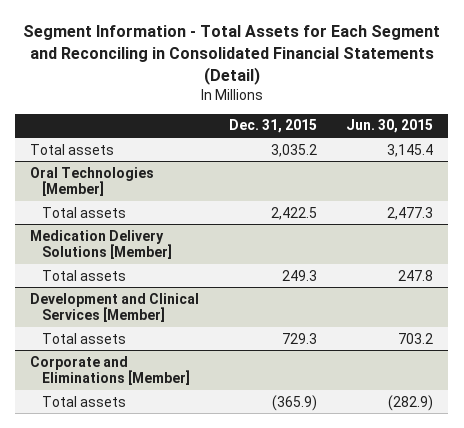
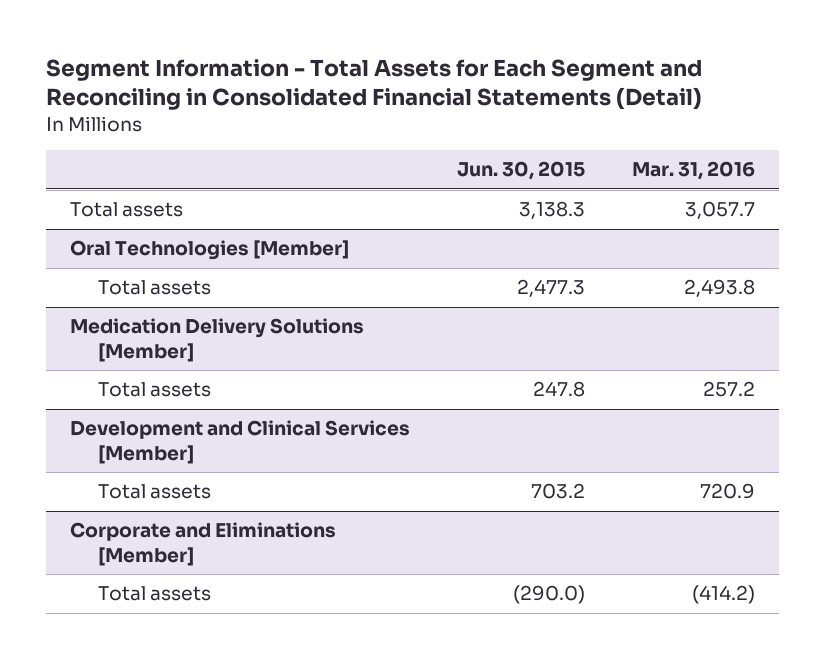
[228,119,317,134] Dec. 31, 2015 -> none
none -> [632,161,756,181] Mar. 31, 2016
[387,143,434,157] 3,145.4 -> [519,201,586,220] 3,138.3
[388,394,434,411] (282.9) -> [513,585,586,605] (290.0)

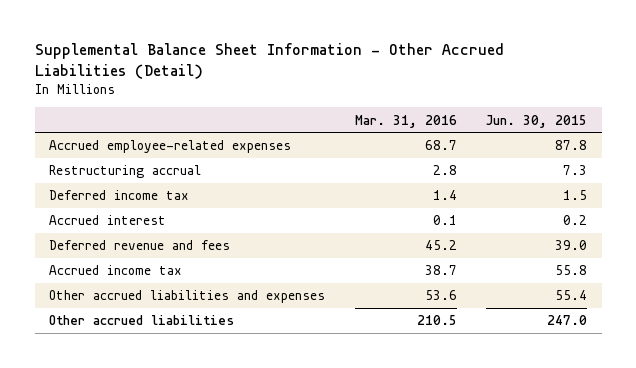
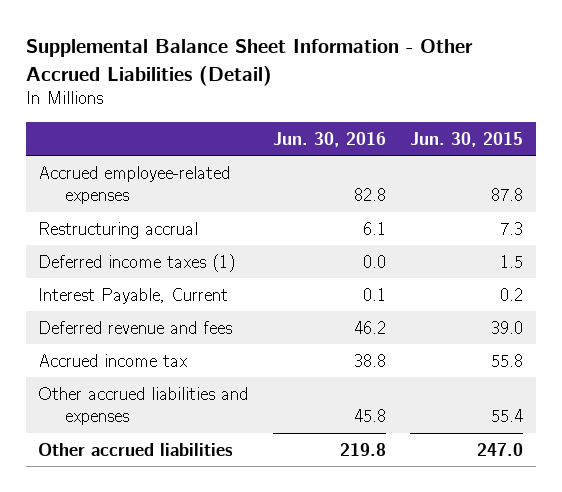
[354,114,457,128] Mar. 31, 2016 -> none
none -> [272,131,386,147] Jun. 30, 2016
[49,190,190,201] Deferred income tax -> [38,253,236,272] Deferred income taxes (1)
[49,215,167,226] Accrued interest -> [38,287,229,304] Interest Payable, Current

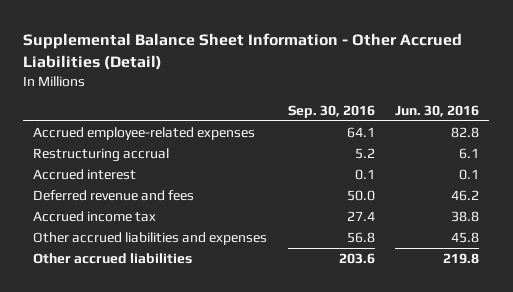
[410,131,524,147] Jun. 30, 2015 -> none
none -> [287,104,375,118] Sep. 30, 2016
[38,253,236,272] Deferred income taxes (1) -> none
[38,287,229,304] Interest Payable, Current -> [33,168,137,180] Accrued interest

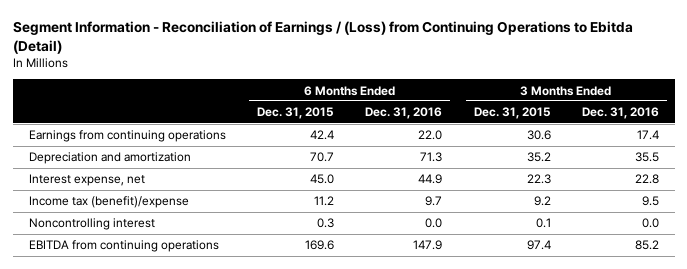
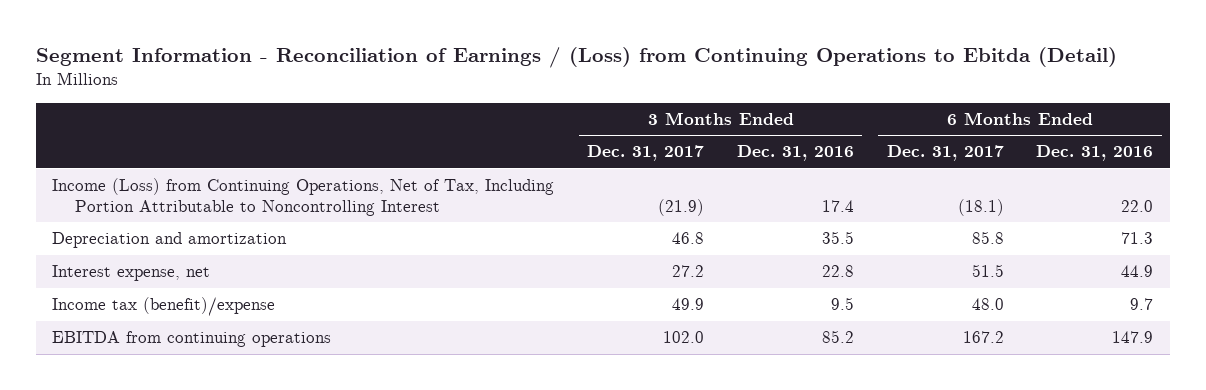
[256,107,334,120] Dec. 31, 2015 -> none
[473,107,551,120] Dec. 31, 2015 -> none
none -> [587,145,705,162] Dec. 31, 2017
none -> [886,145,1004,162] Dec. 31, 2017
[28,130,226,143] Earnings from continuing operations -> [52,178,555,216] Income (Loss) from Continuing Operations, Net of Tax, Including Portion Attributable to Noncontrolling Interest
[28,218,155,231] Noncontrolling interest -> none

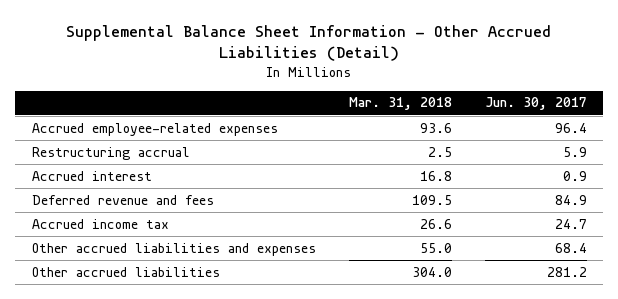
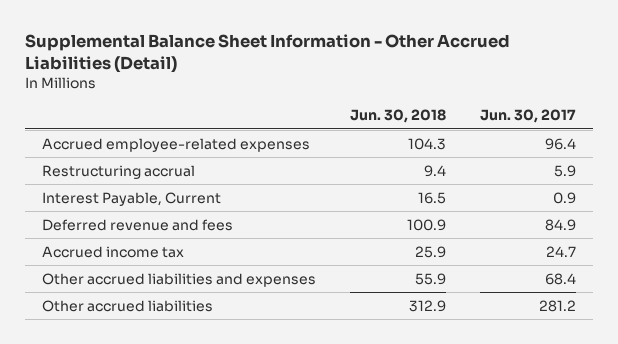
[348,97,452,111] Mar. 31, 2018 -> none
none -> [349,109,446,124] Jun. 30, 2018
[31,170,152,181] Accrued interest -> [41,191,221,206] Interest Payable, Current

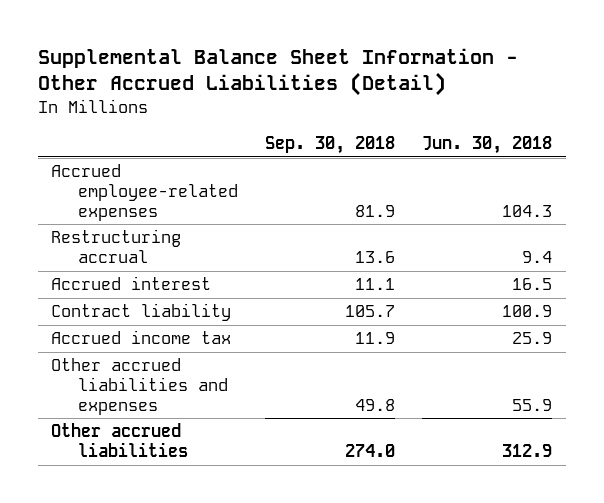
[479,109,576,124] Jun. 30, 2017 -> none
none -> [264,136,395,155] Sep. 30, 2018
[41,191,221,206] Interest Payable, Current -> [51,276,212,291] Accrued interest
[41,218,233,231] Deferred revenue and fees -> [51,303,232,322] Contract liability

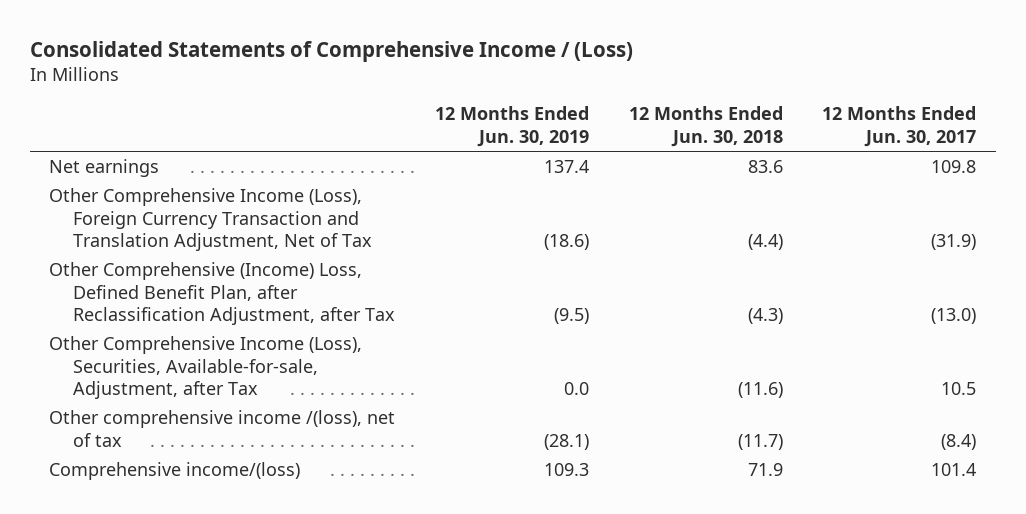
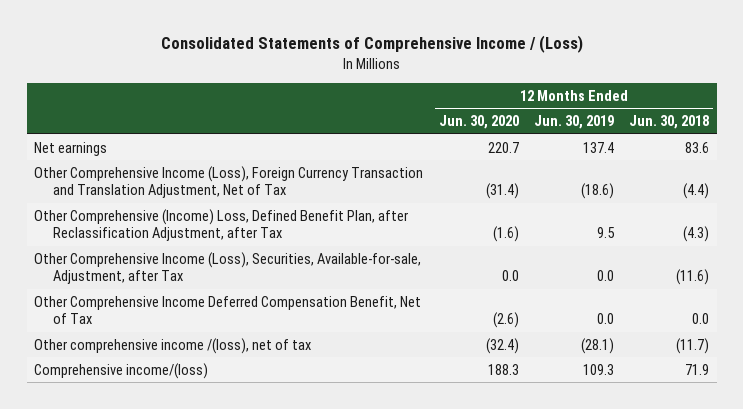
[822,106,977,147] 12 Months Ended Jun. 30, 2017 -> none
none -> [438,115,519,130] Jun. 30, 2020
[554,307,590,324] (9.5) -> [596,227,615,239] 9.5
none -> [34,295,422,325] Other Comprehensive Income Deferred Compensation Benefit, Net of Tax

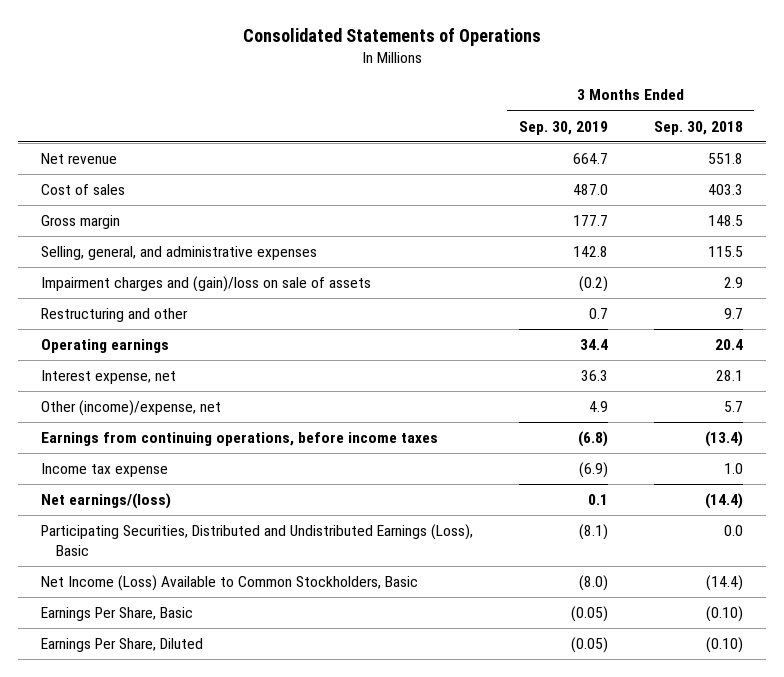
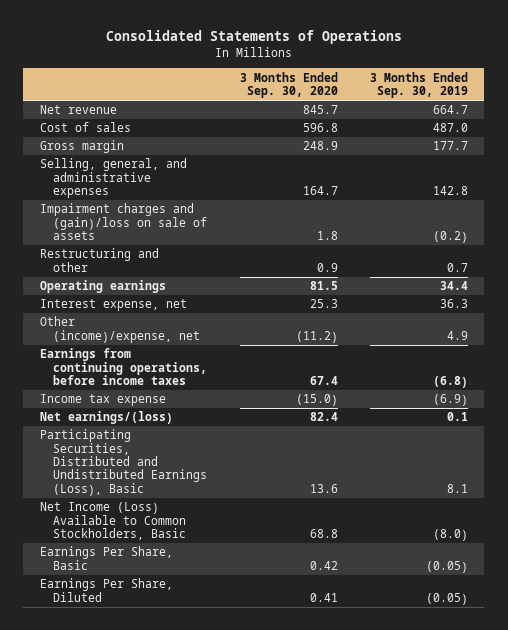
[653,120,743,135] Sep. 30, 2018 -> none
none -> [239,71,338,99] 3 Months Ended Sep. 30, 2020
[578,524,608,541] (8.1) -> [447,483,469,493] 8.1

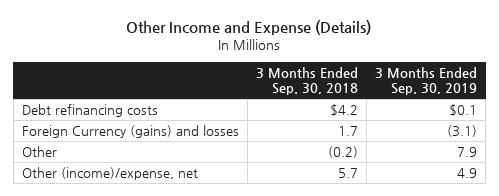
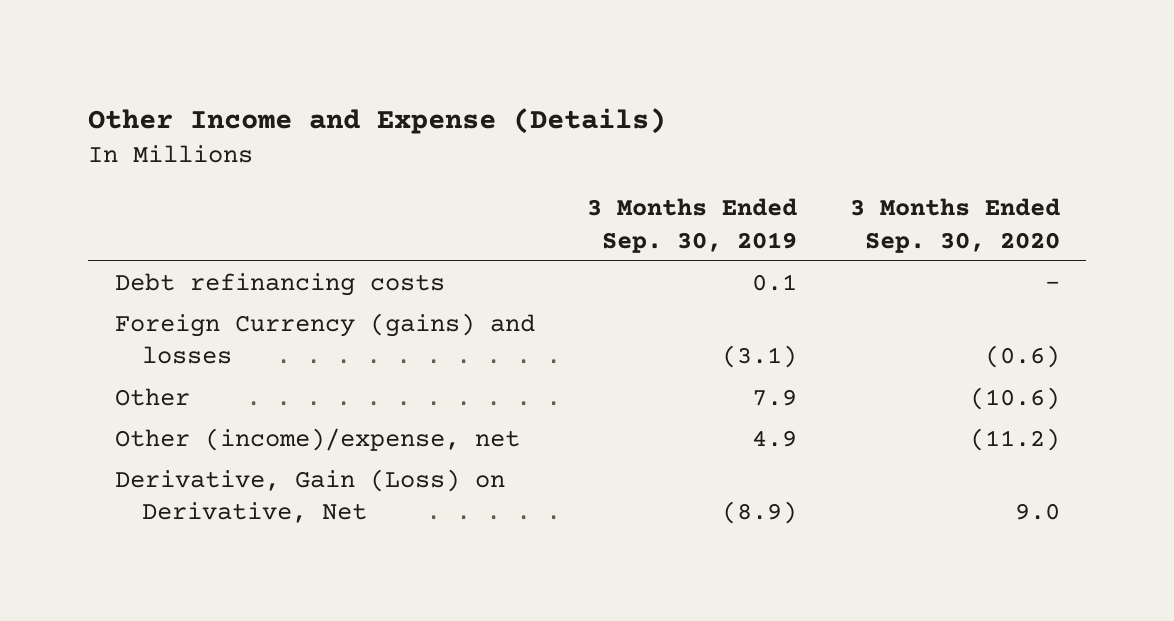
[255,66,358,96] 3 Months Ended Sep. 30, 2018 -> none
none -> [849,198,1060,253] 3 Months Ended Sep. 30, 2020
[448,103,477,116] $0.1 -> [752,273,798,291] 0.1
none -> [114,468,505,524] Derivative, Gain (Loss) on Derivative, Net

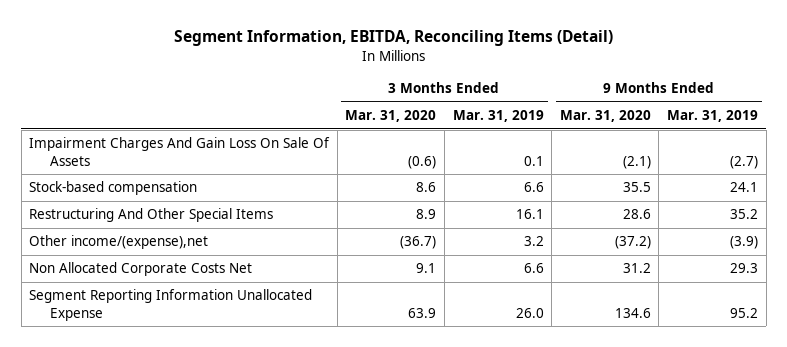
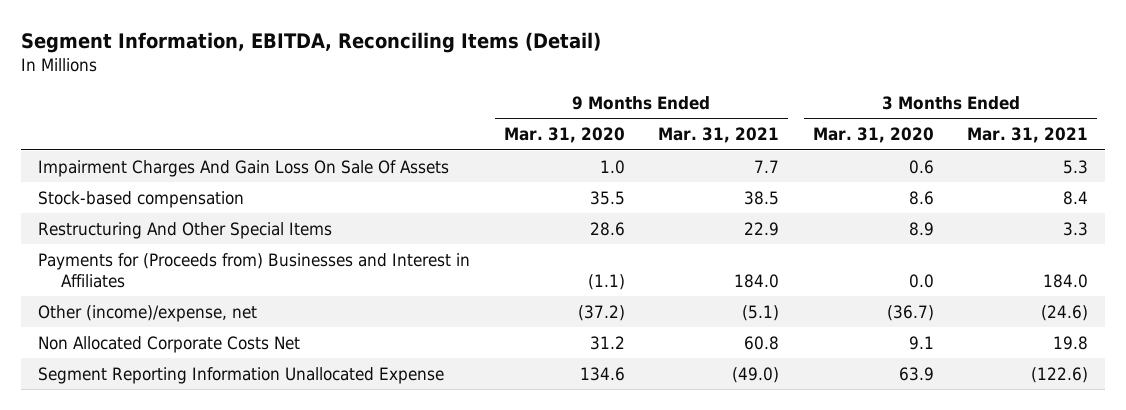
[452,110,544,123] Mar. 31, 2019 -> none
[666,110,758,123] Mar. 31, 2019 -> none
none -> [658,127,780,144] Mar. 31, 2021
none -> [967,127,1089,144] Mar. 31, 2021
[408,155,437,169] (0.6) -> [908,159,934,174] 0.6
[622,155,651,169] (2.1) -> [599,159,625,174] 1.0
none -> [37,252,470,289] Payments for (Proceeds from) Businesses and Interest in Affiliates
[29,235,209,250] Other income/(expense),net -> [37,304,257,322] Other (income)/expense, net

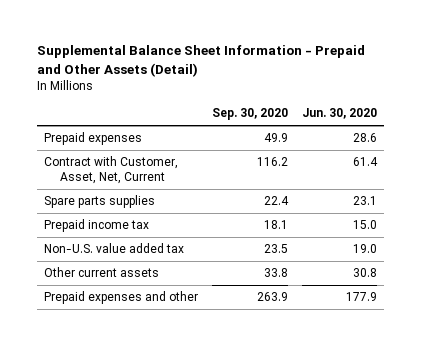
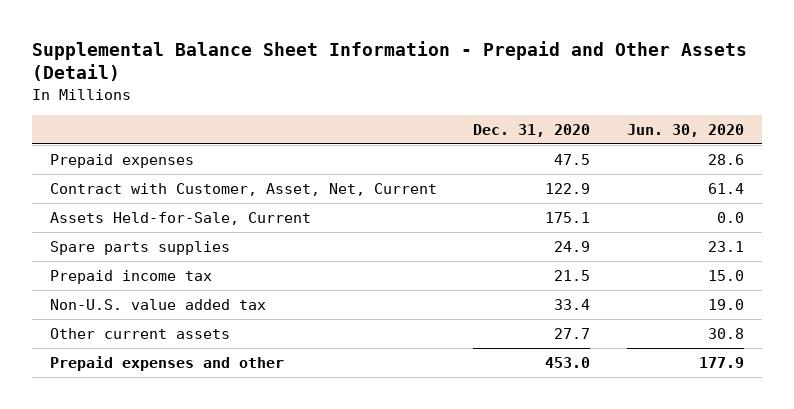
[211,108,288,121] Sep. 30, 2020 -> none
none -> [473,124,591,138] Dec. 31, 2020
none -> [50,211,312,225] Assets Held-for-Sale, Current

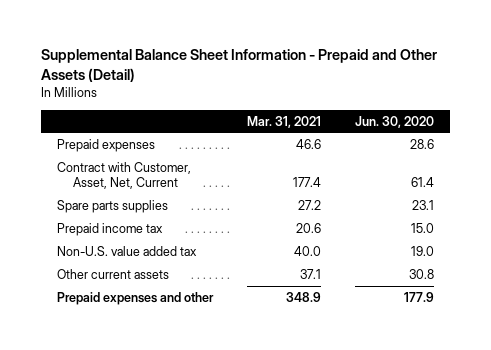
[473,124,591,138] Dec. 31, 2020 -> none
none -> [247,115,322,128] Mar. 31, 2021
[50,211,312,225] Assets Held-for-Sale, Current -> none

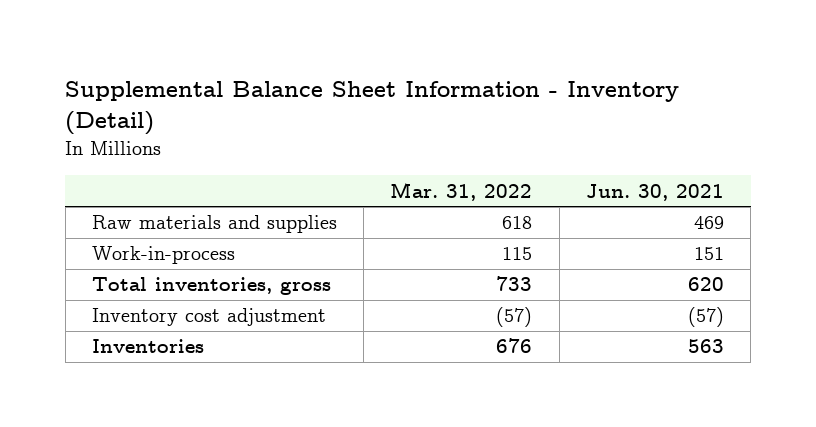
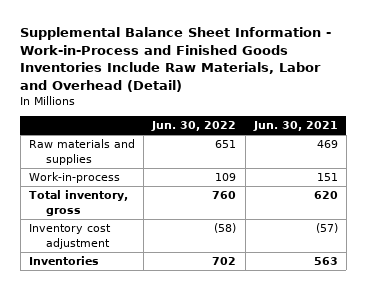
[65,80,680,136] Supplemental Balance Sheet Information - Inventory (Detail) -> [20,27,332,92] Supplemental Balance Sheet Information - Work-in-Process and Finished Goods Inventories Include Raw Materials, Labor and Overhead (Detail)
[390,181,533,201] Mar. 31, 2022 -> none
none -> [151,121,237,132] Jun. 30, 2022
[92,277,332,296] Total inventories, gross -> [28,190,128,216] Total inventory, gross

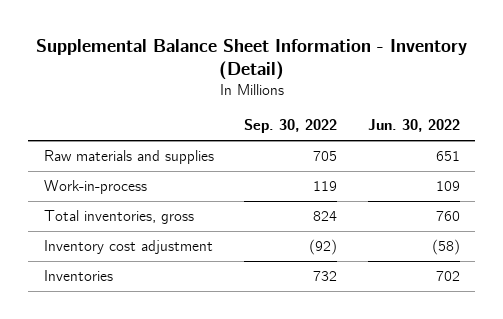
[20,27,332,92] Supplemental Balance Sheet Information - Work-in-Process and Finished Goods Inventories Include Raw Materials, Labor and Overhead (Detail) -> [35,38,467,80] Supplemental Balance Sheet Information - Inventory (Detail)
[252,121,338,132] Jun. 30, 2021 -> none
none -> [244,119,338,134] Sep. 30, 2022
[28,190,128,216] Total inventory, gross -> [43,210,194,225] Total inventories, gross

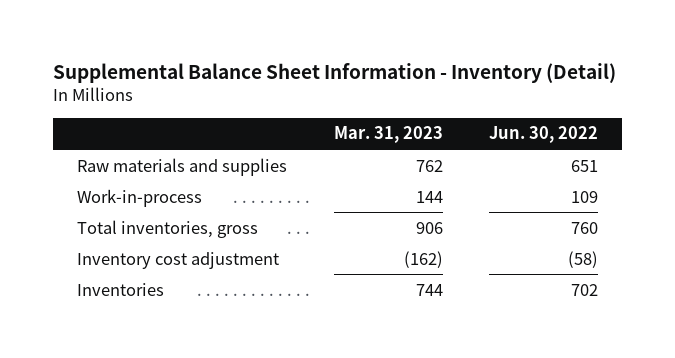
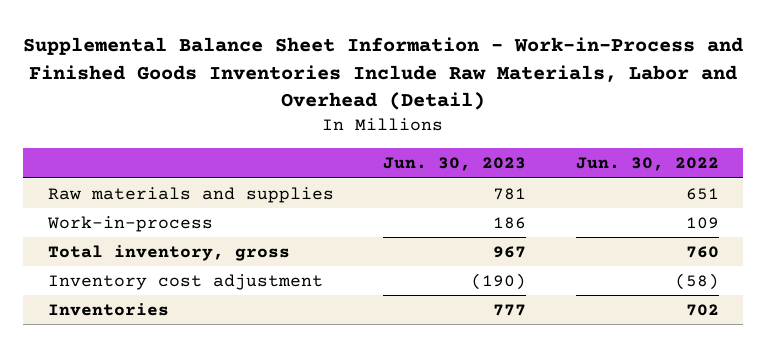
[53,63,617,84] Supplemental Balance Sheet Information - Inventory (Detail) -> [23,36,744,111] Supplemental Balance Sheet Information - Work-in-Process and Finished Goods Inventories Include Raw Materials, Labor and Overhead (Detail)
[333,126,443,144] Mar. 31, 2023 -> none
none -> [383,157,527,172] Jun. 30, 2023
[76,219,258,238] Total inventories, gross -> [47,244,290,261] Total inventory, gross

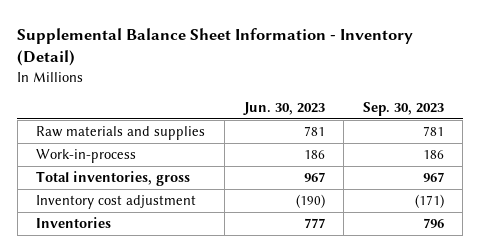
[23,36,744,111] Supplemental Balance Sheet Information - Work-in-Process and Finished Goods Inventories Include Raw Materials, Labor and Overhead (Detail) -> [17,27,414,67] Supplemental Balance Sheet Information - Inventory (Detail)
[575,157,719,172] Jun. 30, 2022 -> none
none -> [362,102,444,117] Sep. 30, 2023
[47,244,290,261] Total inventory, gross -> [36,170,191,186] Total inventories, gross

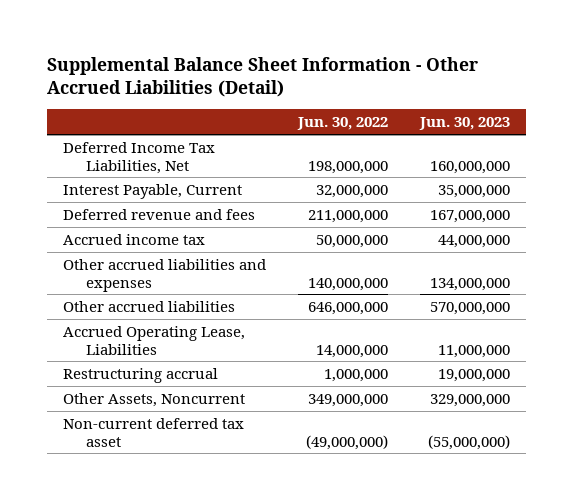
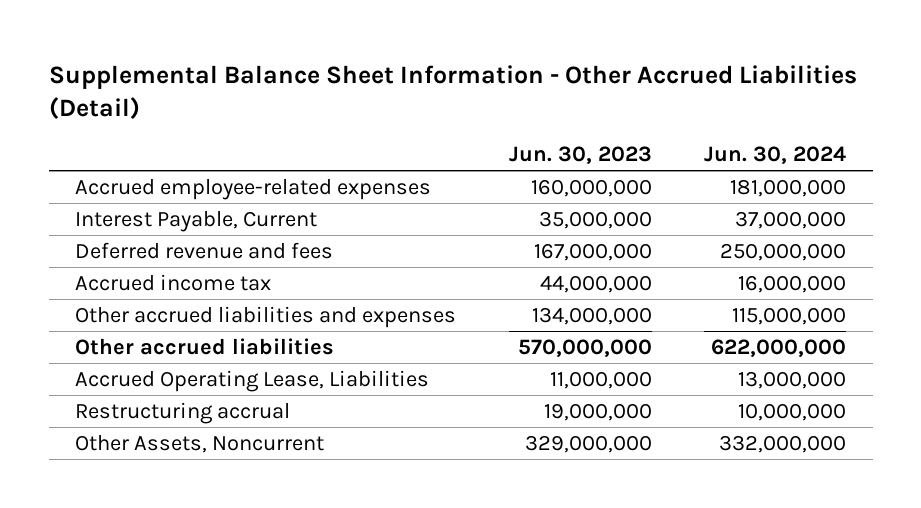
[297,117,389,131] Jun. 30, 2022 -> none
none -> [704,146,847,165] Jun. 30, 2024
[63,141,216,174] Deferred Income Tax Liabilities, Net -> none
none -> [74,178,431,200] Accrued employee-related expenses
[63,417,245,447] Non-current deferred tax asset -> none

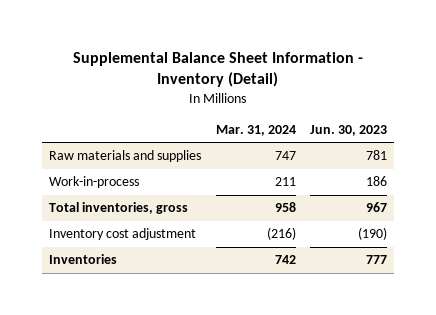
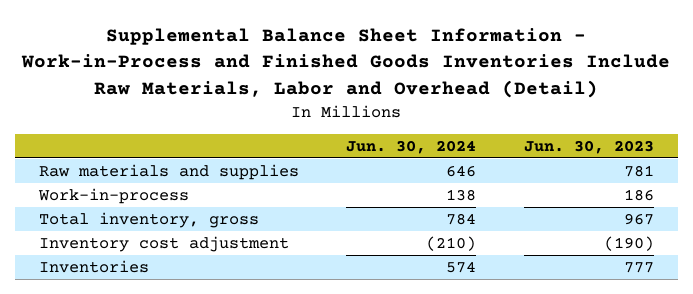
[73,52,364,88] Supplemental Balance Sheet Information - Inventory (Detail) -> [21,28,671,98] Supplemental Balance Sheet Information - Work-in-Process and Finished Goods Inventories Include Raw Materials, Labor and Overhead (Detail)
[215,124,296,136] Mar. 31, 2024 -> none
none -> [346,139,477,154] Jun. 30, 2024
[49,202,189,215] Total inventories, gross -> [38,211,259,228] Total inventory, gross

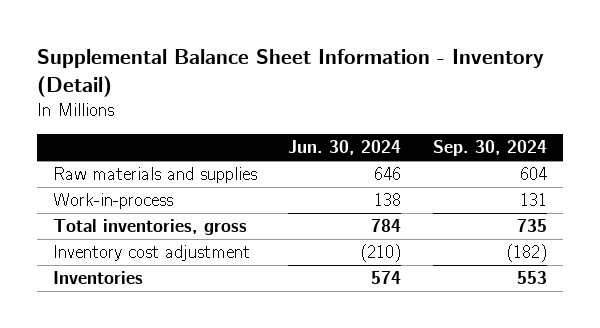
[21,28,671,98] Supplemental Balance Sheet Information - Work-in-Process and Finished Goods Inventories Include Raw Materials, Labor and Overhead (Detail) -> [36,49,544,98] Supplemental Balance Sheet Information - Inventory (Detail)
[524,139,655,154] Jun. 30, 2023 -> none
none -> [432,140,547,157] Sep. 30, 2024
[38,211,259,228] Total inventory, gross -> [52,219,247,236] Total inventories, gross

